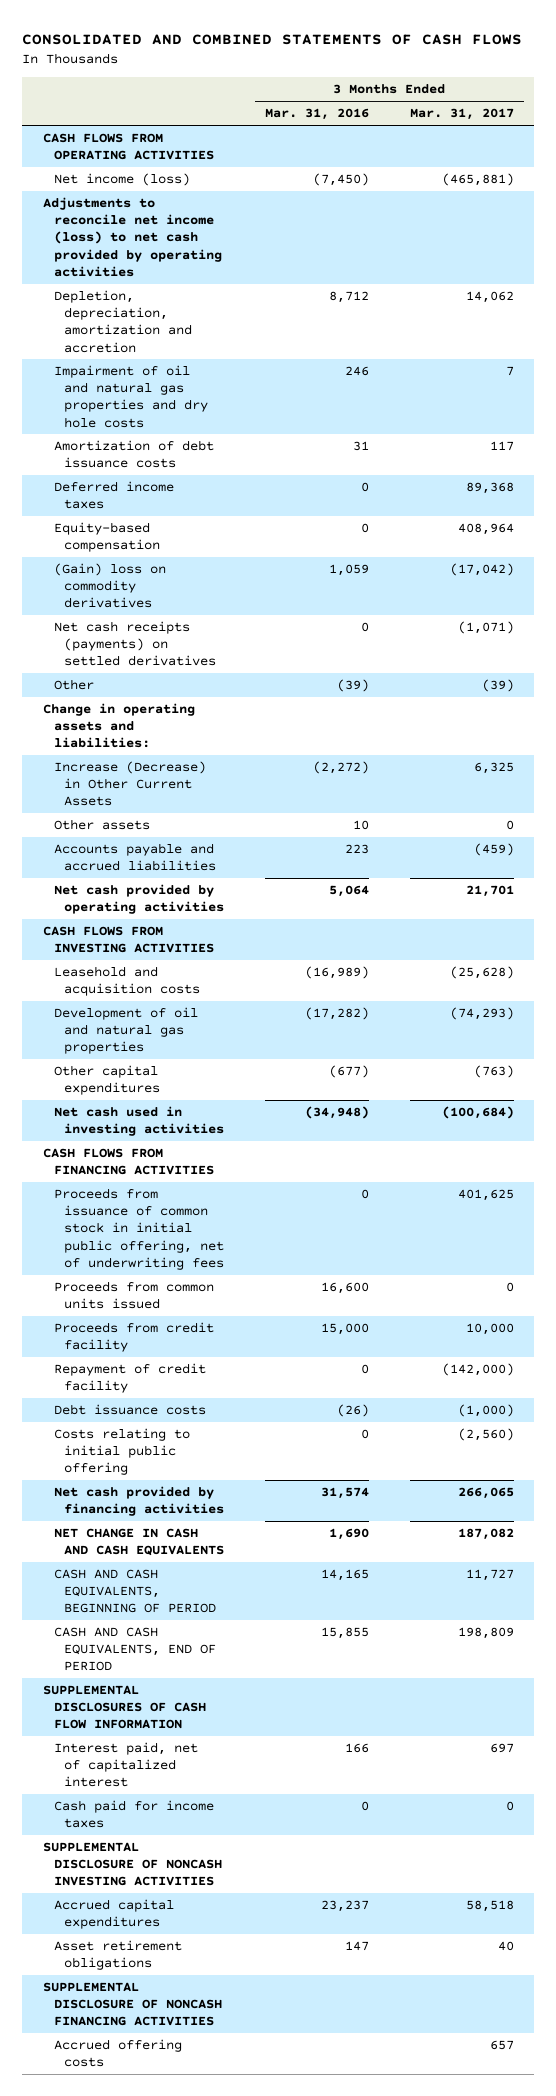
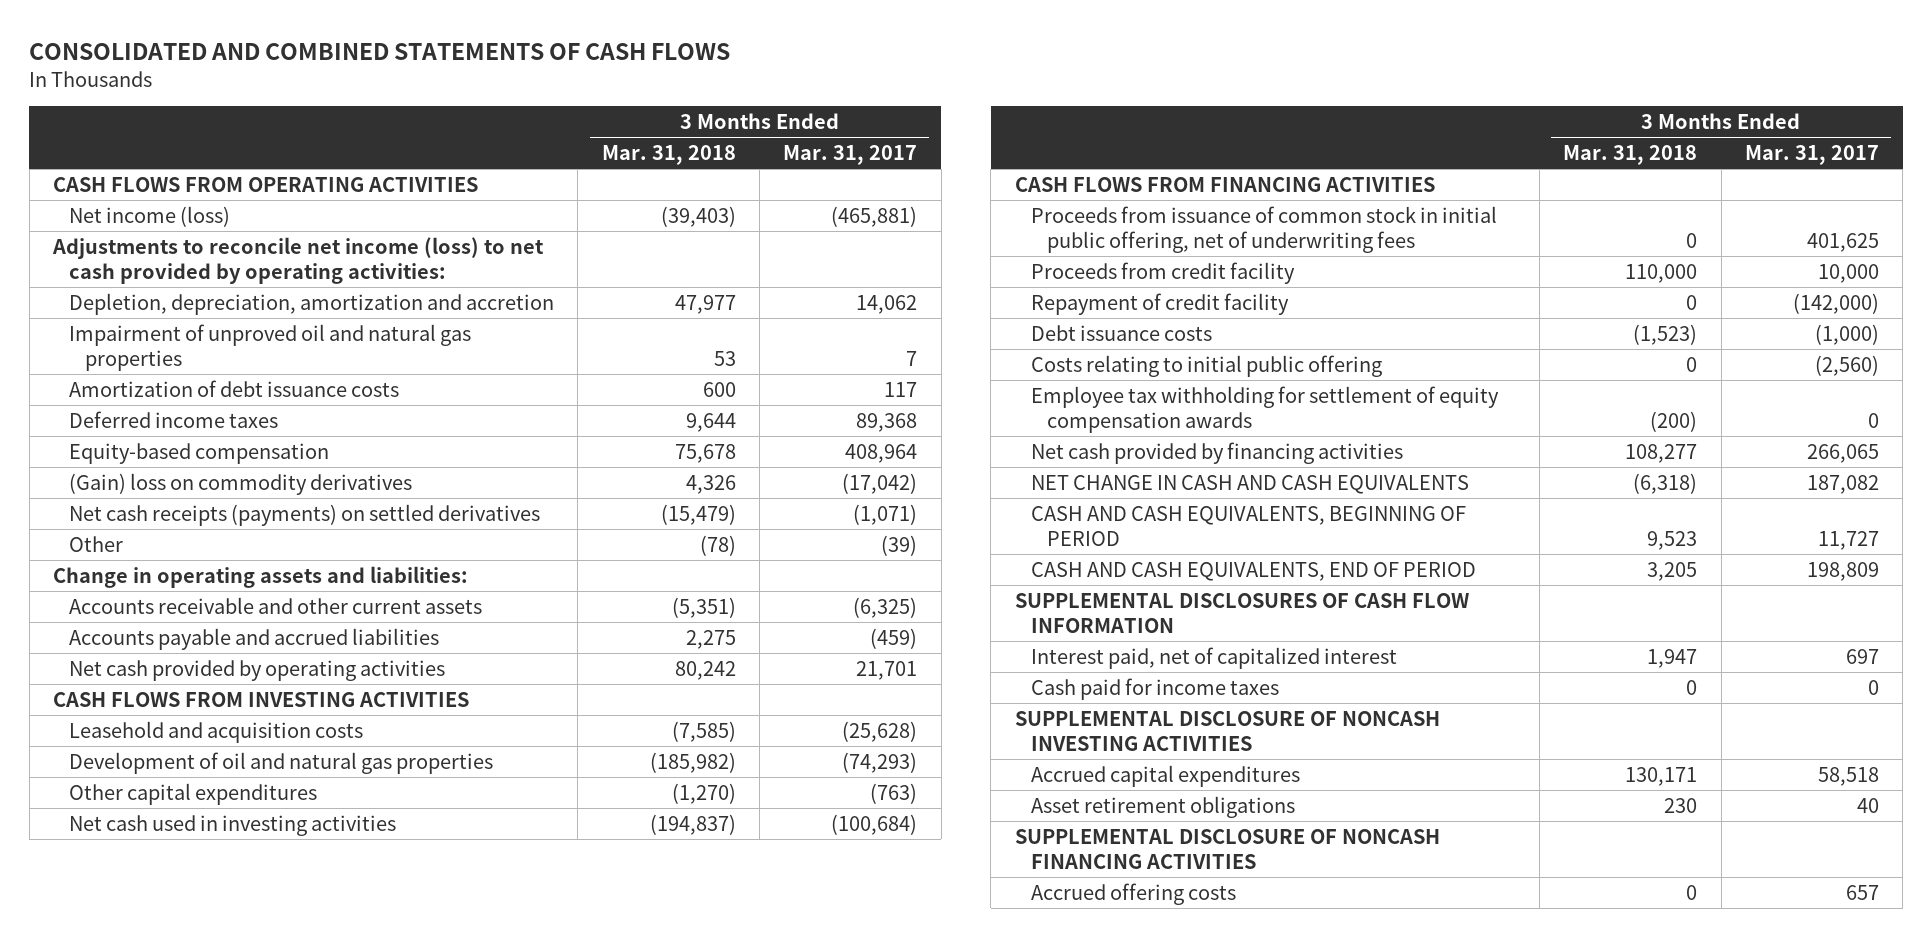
[264,108,369,121] Mar. 31, 2016 -> none
none -> [601,144,736,165] Mar. 31, 2018
[42,197,222,277] Adjustments to reconcile net income (loss) to net cash provided by operating activities -> [51,236,544,284] Adjustments to reconcile net income (loss) to net cash provided by operating activities:
[53,365,209,428] Impairment of oil and natural gas properties and dry hole costs -> [69,323,472,371] Impairment of unproved oil and natural gas properties
[53,819,150,831] Other assets -> none
[53,761,206,807] Increase (Decrease) in Other Current Assets -> [69,596,483,614] Accounts receivable and other current assets
[473,762,514,775] 6,325 -> [853,596,918,618] (6,325)
[53,1281,214,1310] Proceeds from common units issued -> none
none -> [1030,385,1499,433] Employee tax withholding for settlement of equity compensation awards

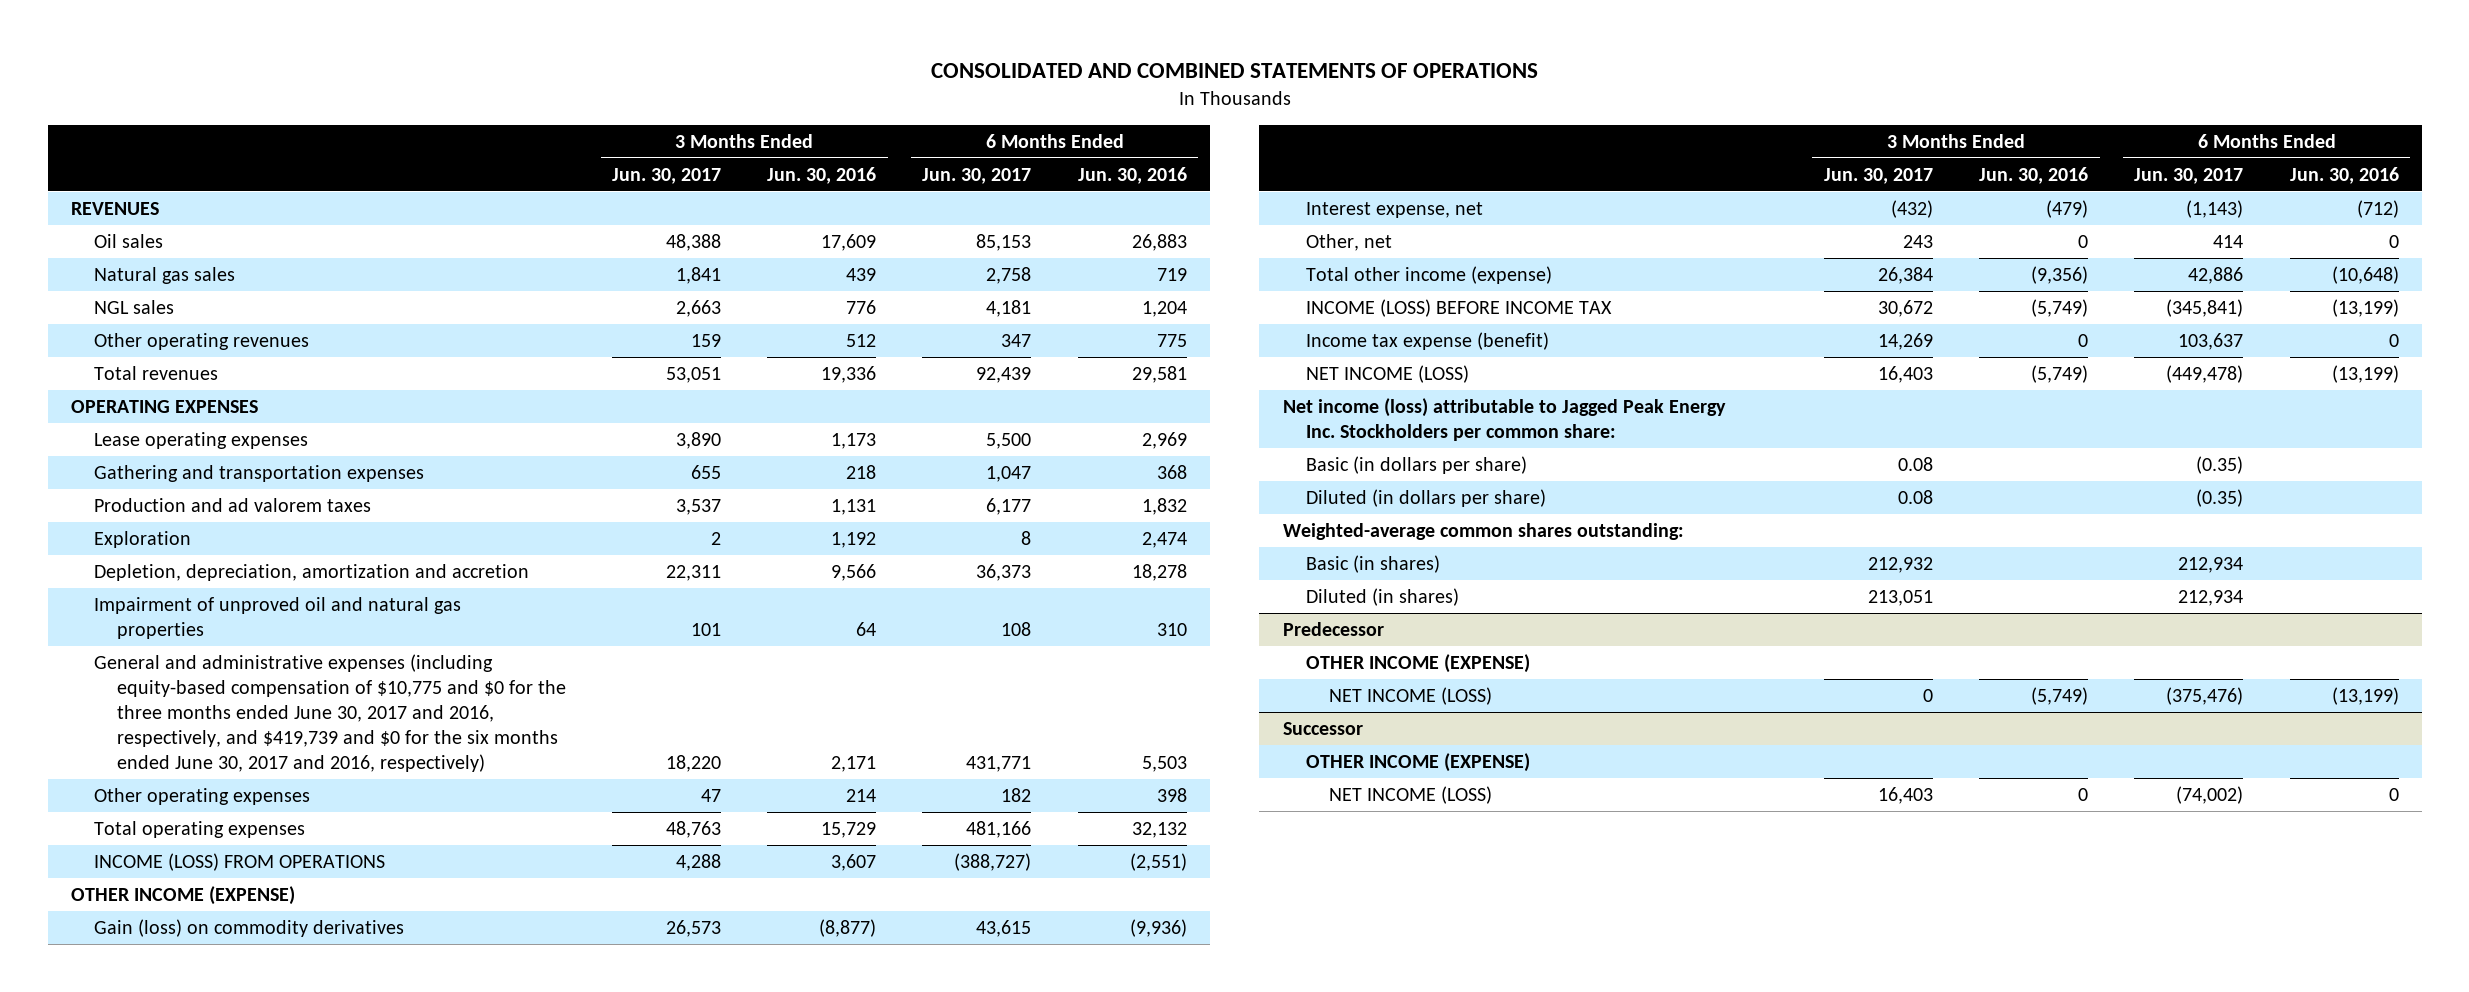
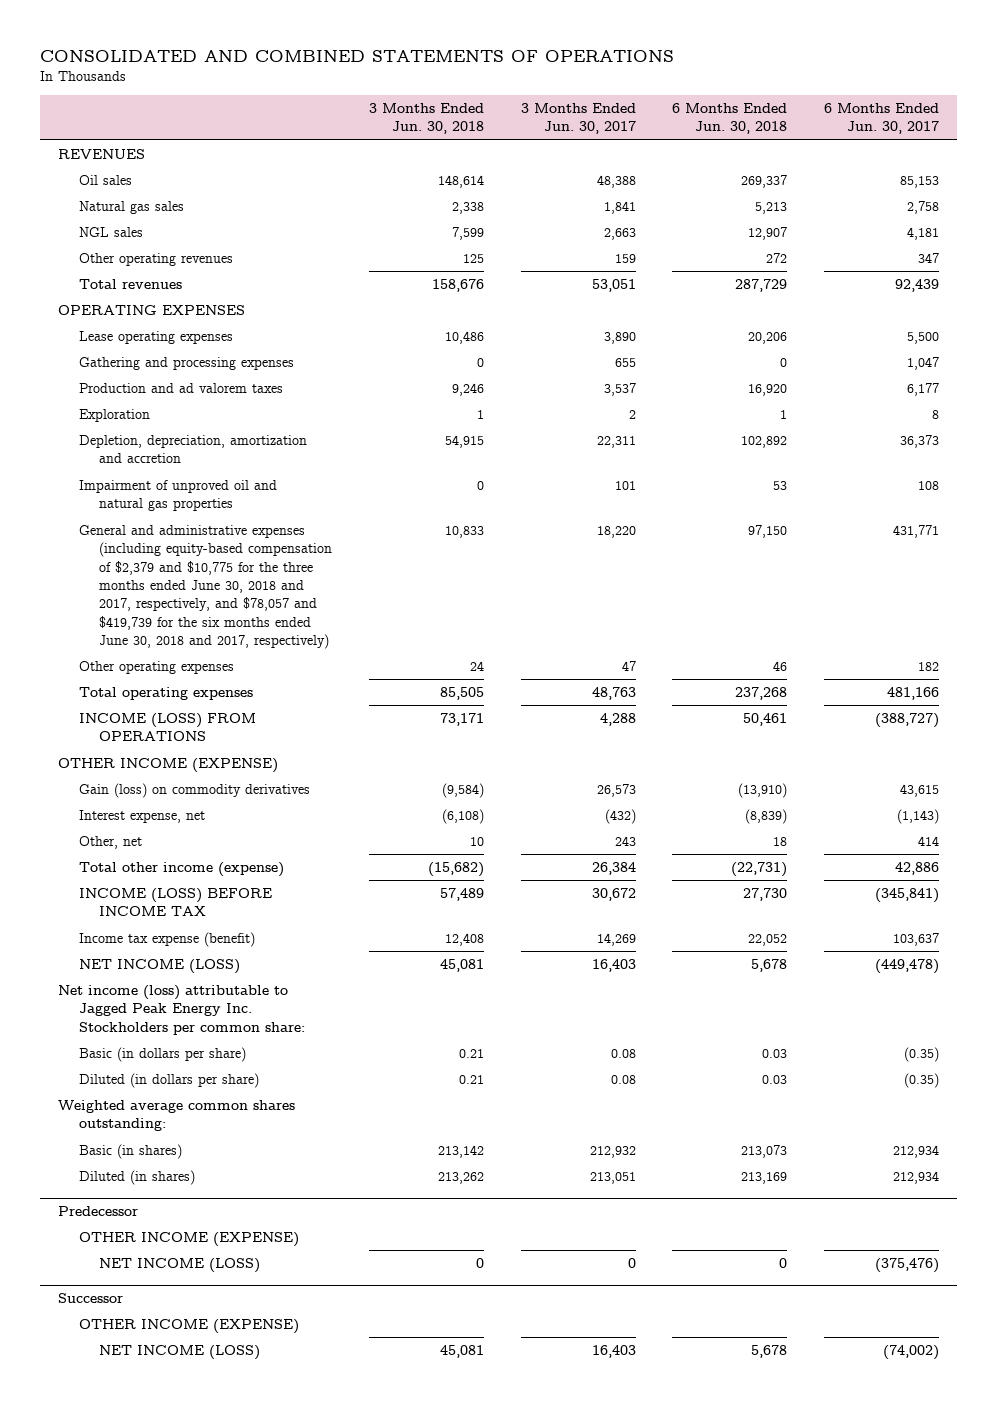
[767,166,877,184] Jun. 30, 2016 -> none
[1077,166,1187,184] Jun. 30, 2016 -> none
none -> [368,103,484,135] 3 Months Ended Jun. 30, 2018
none -> [672,103,788,135] 6 Months Ended Jun. 30, 2018
[93,464,424,482] Gathering and transportation expenses -> [78,356,294,370] Gathering and processing expenses
[93,653,566,773] General and administrative expenses (including equity-based compensation of $10,775 and $0 for the three months ended June 30, 2017 and 2016, respectively, and $419,739 and $0 for the six months ended June 30, 2017 and 2016, respectively) -> [78,524,333,650] General and administrative expenses (including equity-based compensation of $2,379 and $10,775 for the three months ended June 30, 2018 and 2017, respectively, and $78,057 and $419,739 for the six months ended June 30, 2018 and 2017, respectively)
[1282,522,1684,540] Weighted-average common shares outstanding: -> [58,1099,296,1132] Weighted average common shares outstanding:

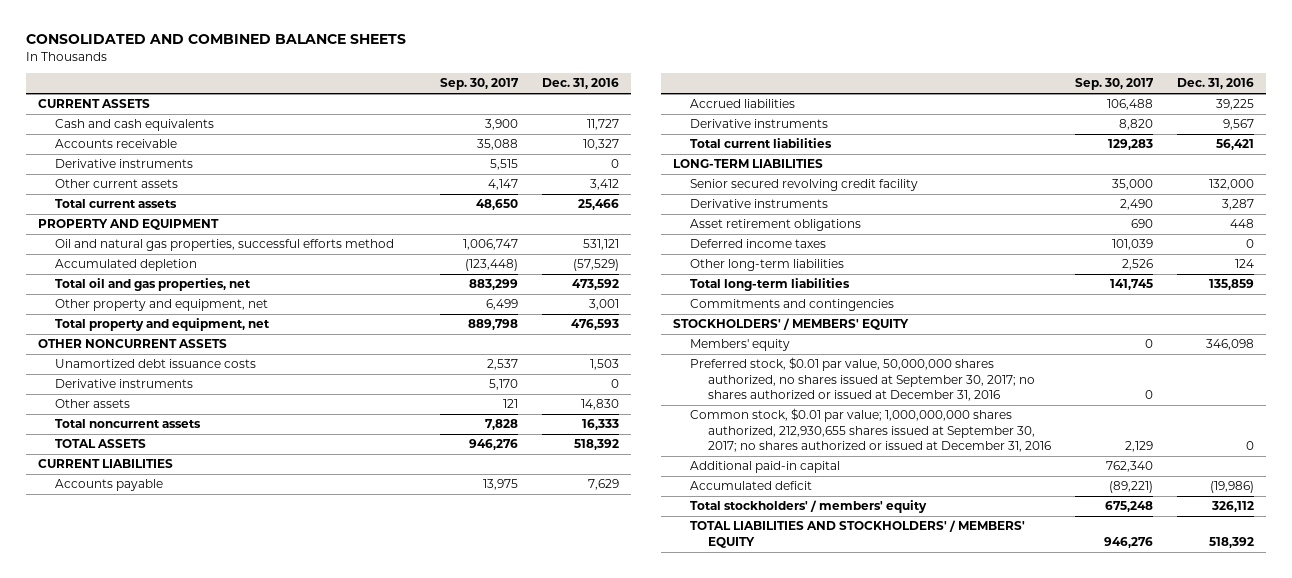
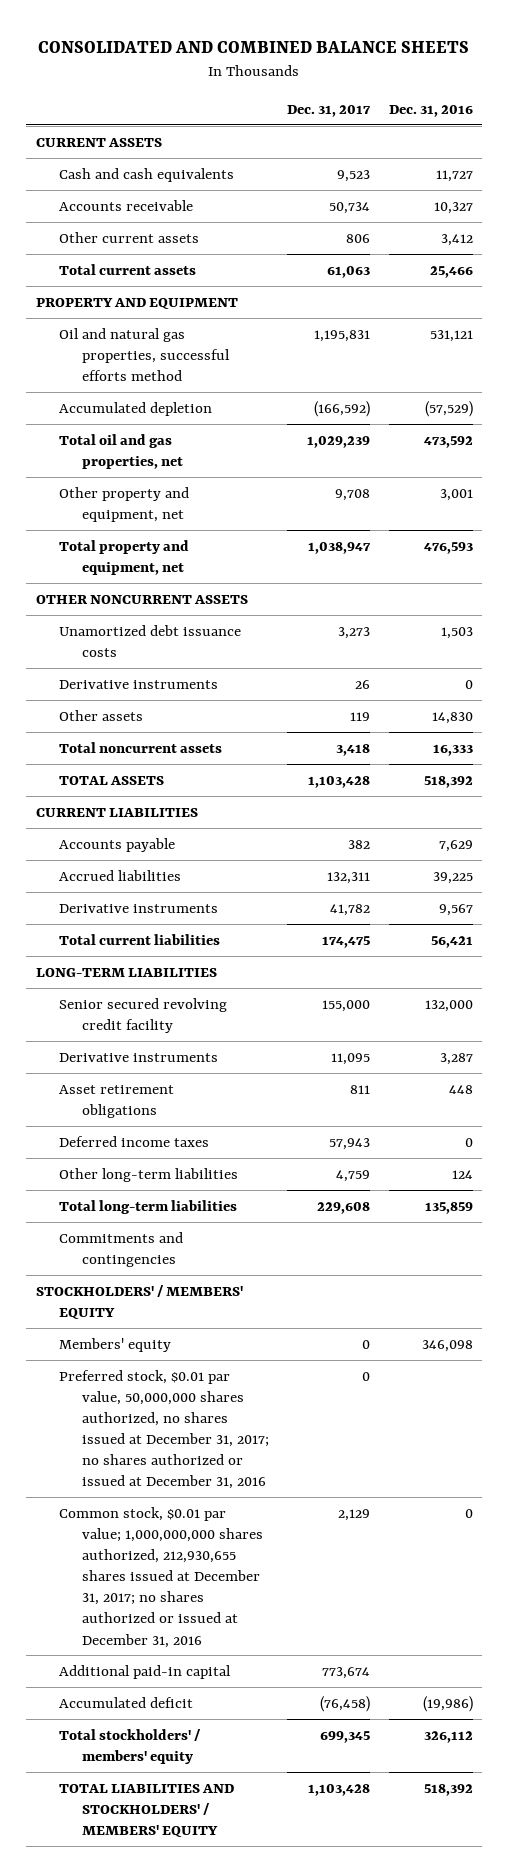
[439,78,519,91] Sep. 30, 2017 -> none
none -> [287,104,372,117] Dec. 31, 2017
[55,159,194,169] Derivative instruments -> none
[690,357,1035,402] Preferred stock, $0.01 par value, 50,000,000 shares authorized, no shares issued at September 30, 2017; no shares authorized or issued at December 31, 2016 -> [58,1369,269,1490] Preferred stock, $0.01 par value, 50,000,000 shares authorized, no shares issued at December 31, 2017; no shares authorized or issued at December 31, 2016
[690,408,1051,453] Common stock, $0.01 par value; 1,000,000,000 shares authorized, 212,930,655 shares issued at September 30, 2017; no shares authorized or issued at December 31, 2016 -> [58,1506,263,1648] Common stock, $0.01 par value; 1,000,000,000 shares authorized, 212,930,655 shares issued at December 31, 2017; no shares authorized or issued at December 31, 2016

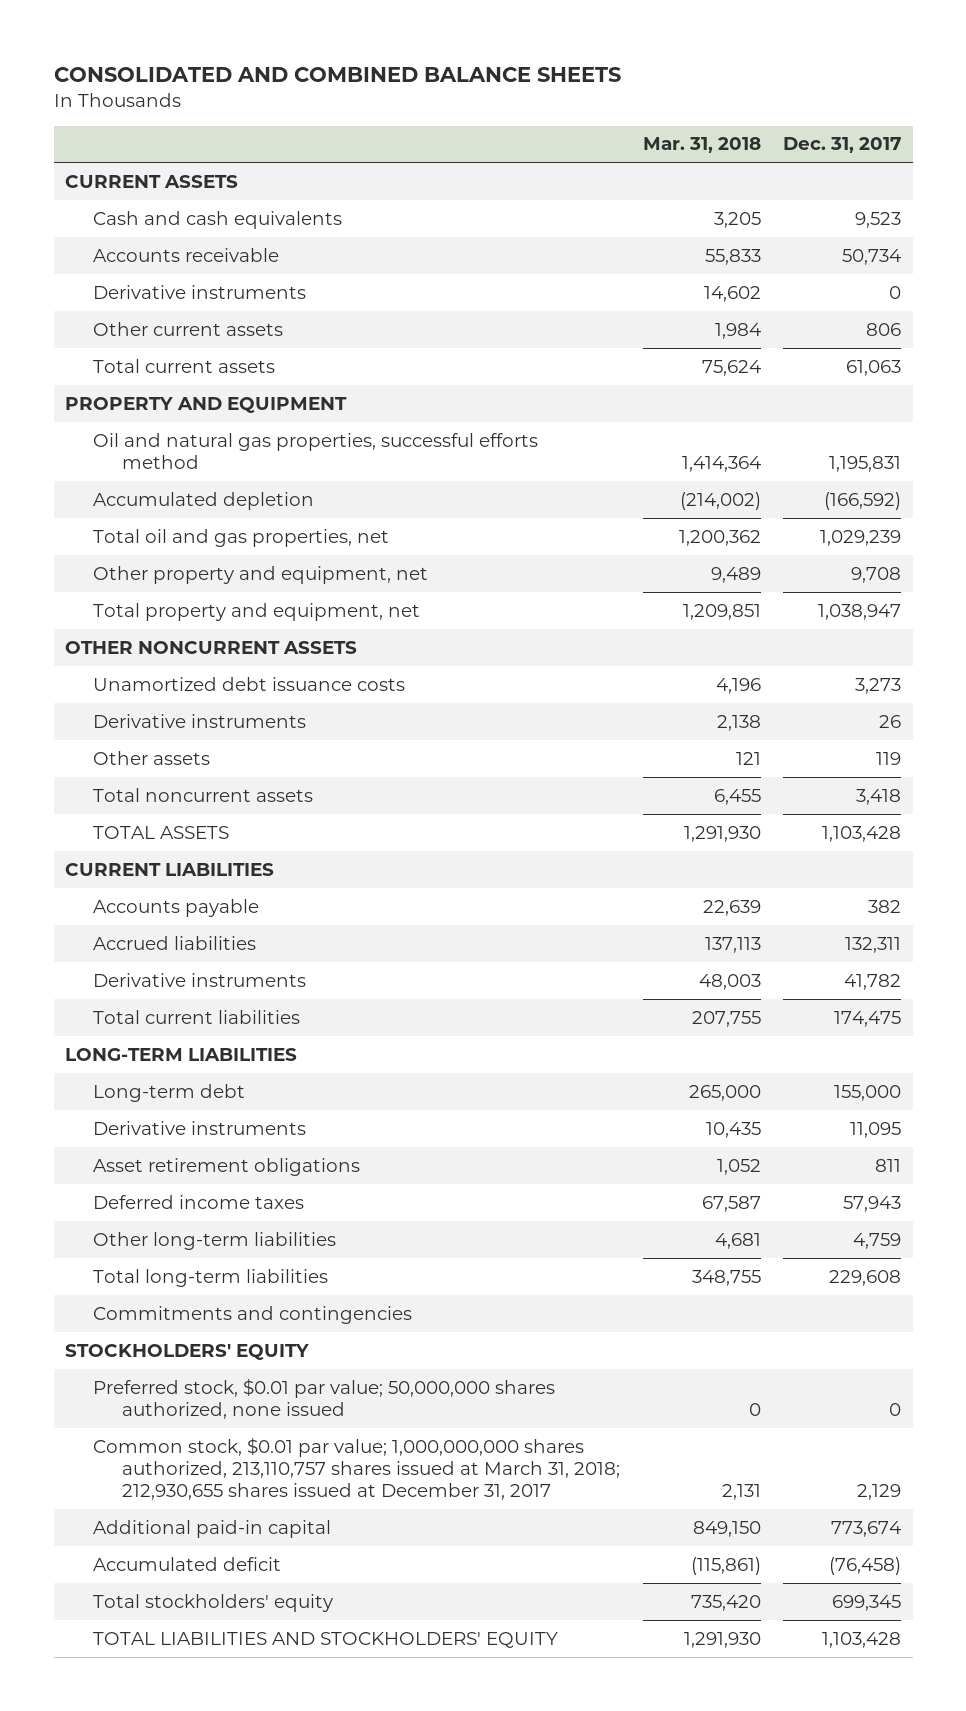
[388,104,473,117] Dec. 31, 2016 -> none
none -> [642,137,761,154] Mar. 31, 2018
none -> [93,284,307,299] Derivative instruments
[58,997,227,1033] Senior secured revolving credit facility -> [93,1083,246,1102] Long-term debt
[58,1337,171,1352] Members' equity -> none
[35,1284,243,1319] STOCKHOLDERS' / MEMBERS' EQUITY -> [65,1343,310,1360] STOCKHOLDERS' EQUITY
[58,1369,269,1490] Preferred stock, $0.01 par value, 50,000,000 shares authorized, no shares issued at December 31, 2017; no shares authorized or issued at December 31, 2016 -> [93,1377,556,1419] Preferred stock, $0.01 par value; 50,000,000 shares authorized, none issued
[58,1506,263,1648] Common stock, $0.01 par value; 1,000,000,000 shares authorized, 212,930,655 shares issued at December 31, 2017; no shares authorized or issued at December 31, 2016 -> [93,1436,620,1500] Common stock, $0.01 par value; 1,000,000,000 shares authorized, 213,110,757 shares issued at March 31, 2018; 212,930,655 shares issued at December 31, 2017
[58,1728,201,1764] Total stockholders' / members' equity -> [93,1593,334,1612] Total stockholders' equity
[58,1783,234,1837] TOTAL LIABILITIES AND STOCKHOLDERS' / MEMBERS' EQUITY -> [93,1631,559,1648] TOTAL LIABILITIES AND STOCKHOLDERS' EQUITY

